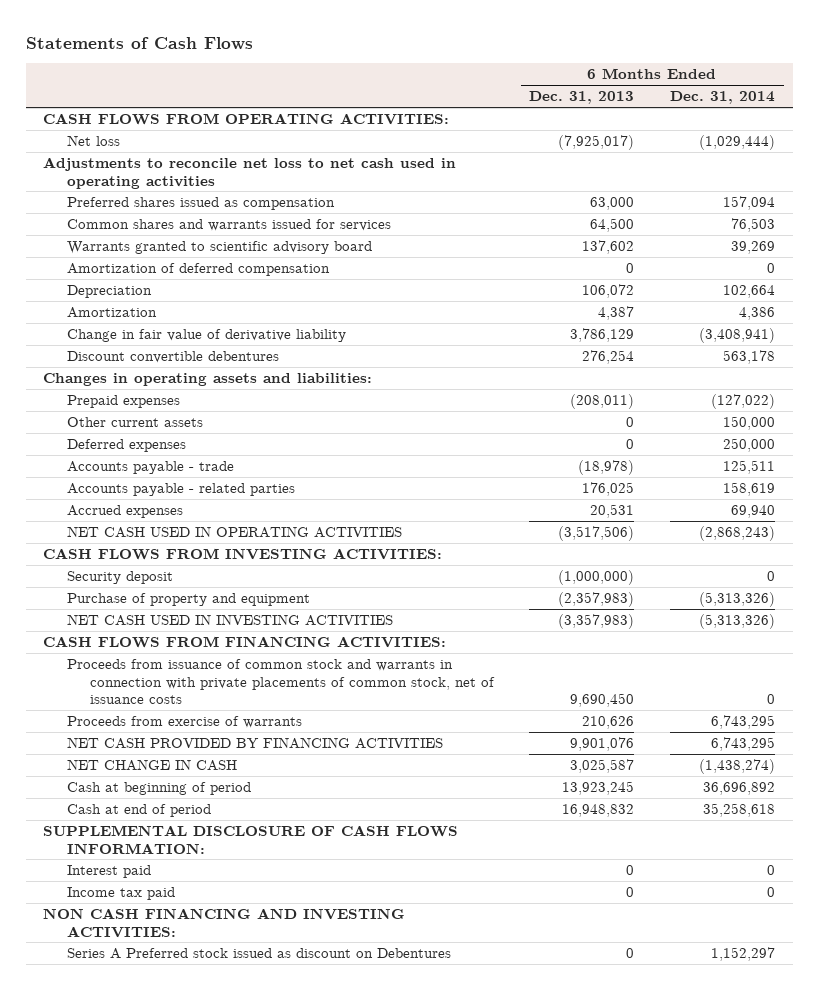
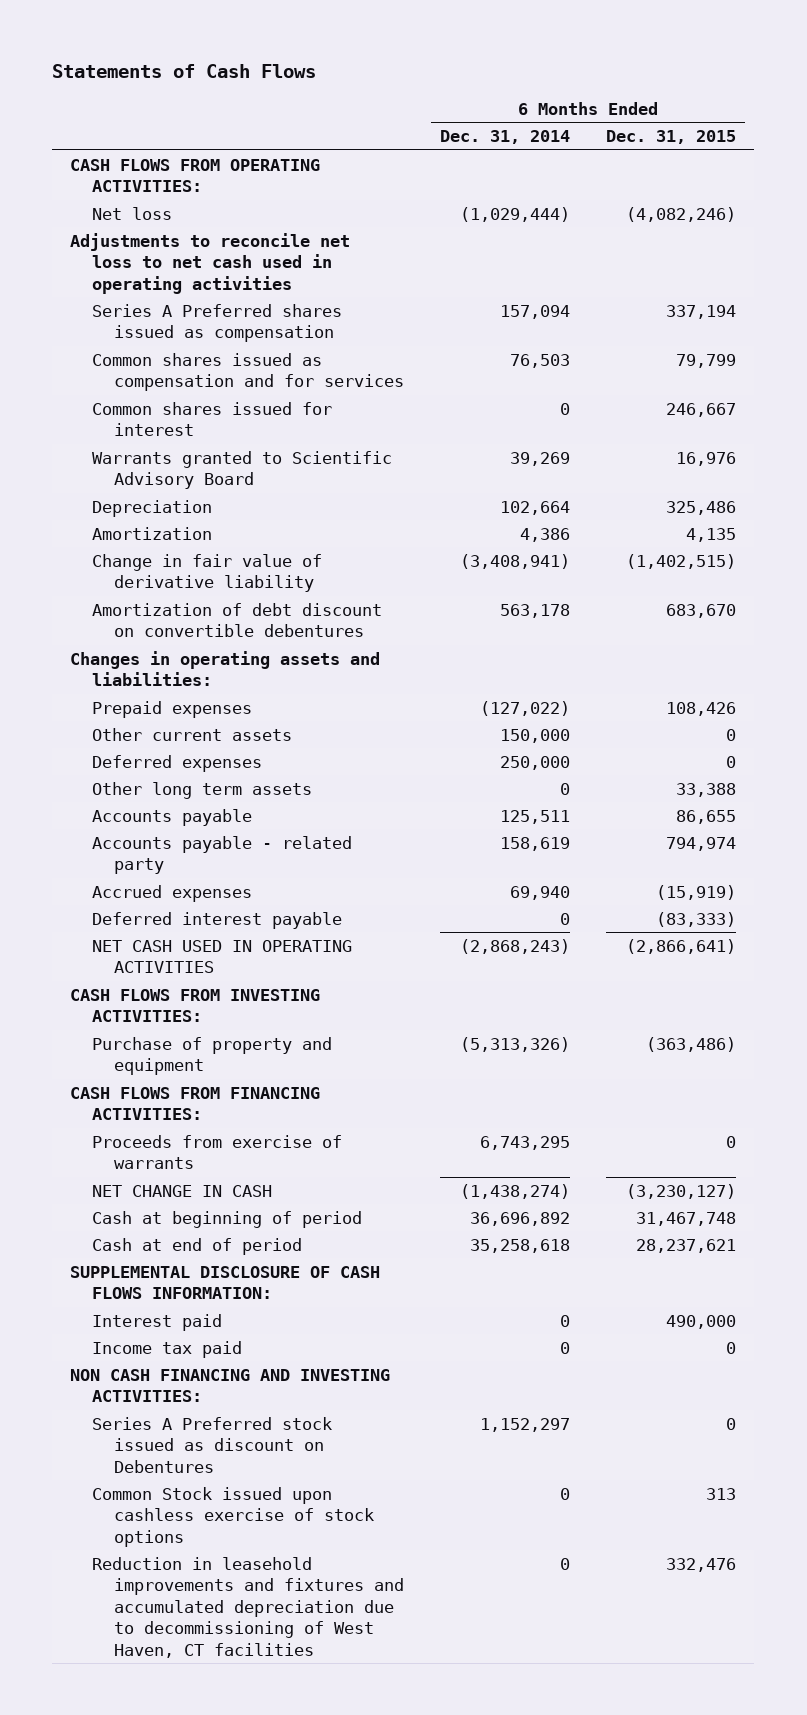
[529,91,635,105] Dec. 31, 2013 -> none
none -> [606,130,737,145] Dec. 31, 2015
[66,263,330,277] Amortization of deferred compensation -> none
[66,197,335,211] Preferred shares issued as compensation -> [92,303,343,343] Series A Preferred shares issued as compensation
[66,219,391,232] Common shares and warrants issued for services -> [92,352,405,392] Common shares issued as compensation and for services
none -> [92,401,333,437] Common shares issued for interest
[66,241,372,255] Warrants granted to scientific advisory board -> [92,450,393,490] Warrants granted to Scientific Advisory Board
[66,351,279,364] Discount convertible debentures -> [92,602,383,638] Amortization of debt discount on convertible debentures
none -> [92,781,313,799] Other long term assets
[66,461,234,475] Accounts payable - trade -> [92,808,253,826] Accounts payable
[66,483,295,497] Accounts payable - related parties -> [92,835,353,875] Accounts payable - related party
none -> [92,911,343,929] Deferred interest payable
[66,571,173,585] Security deposit -> none
[66,614,393,627] NET CASH USED IN INVESTING ACTIVITIES -> none
[66,659,495,705] Proceeds from issuance of common stock and warrants in connection with private placements of common stock, net of issuance costs -> none
[66,737,443,750] NET CASH PROVIDED BY FINANCING ACTIVITIES -> none
none -> [92,1486,375,1547] Common Stock issued upon cashless exercise of stock options
none -> [92,1556,405,1658] Reduction in leasehold improvements and fixtures and accumulated depreciation due to decommissioning of West Haven, CT facilities

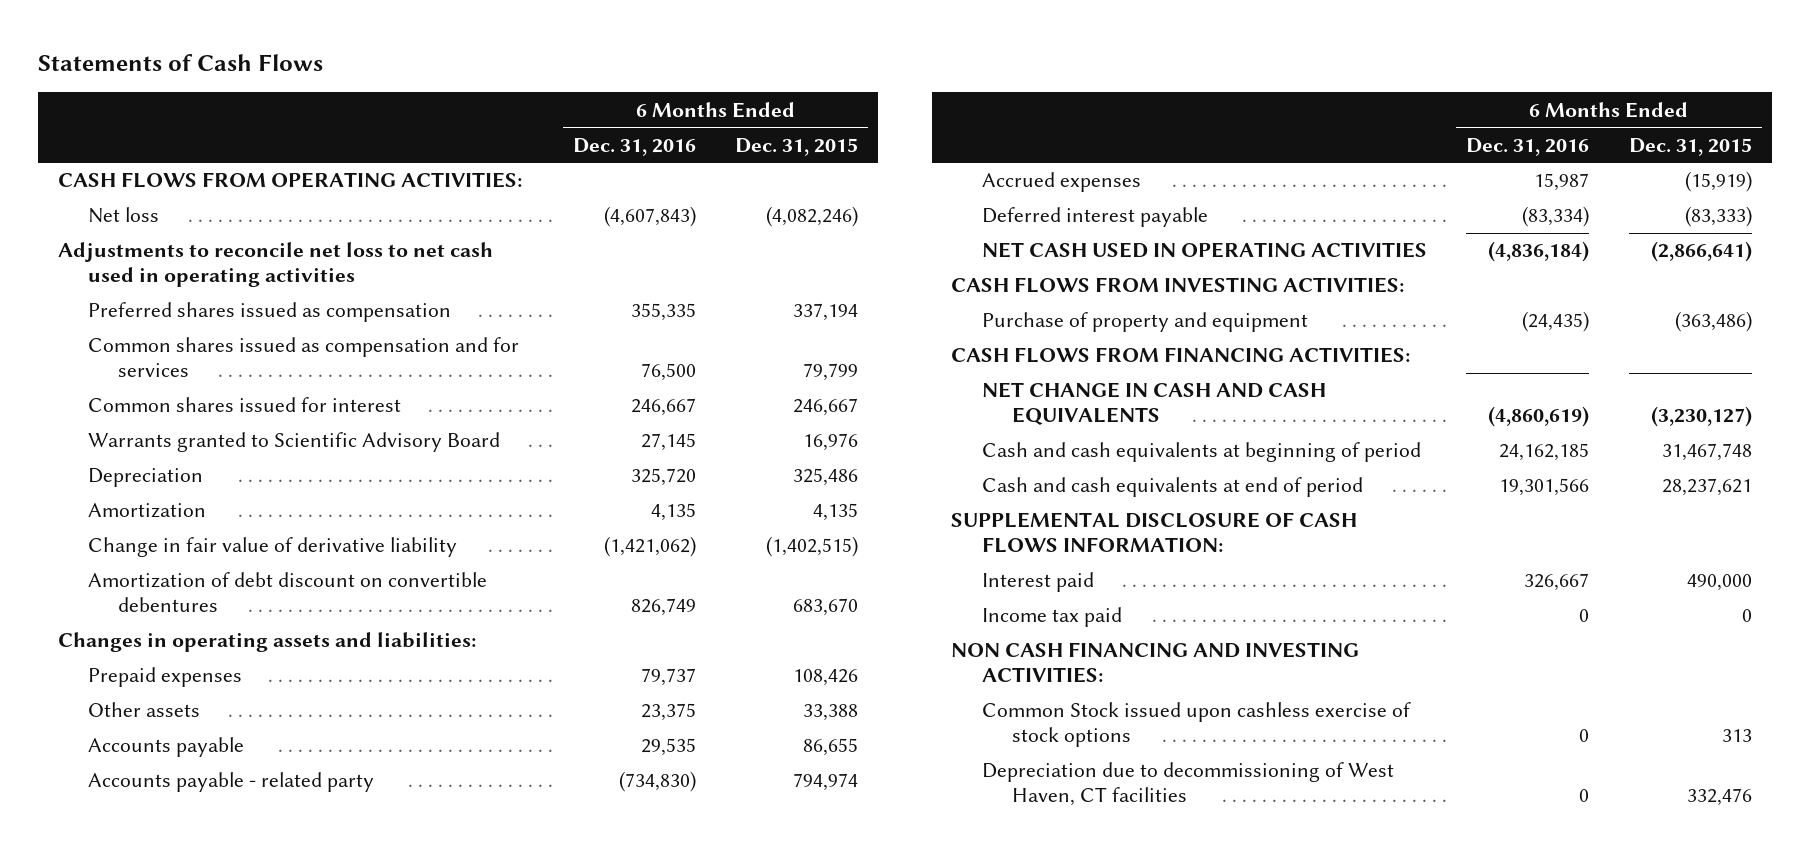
[440,130,571,145] Dec. 31, 2014 -> none
none -> [572,137,696,156] Dec. 31, 2016
[92,303,343,343] Series A Preferred shares issued as compensation -> [88,302,452,323] Preferred shares issued as compensation
[92,727,293,741] Other current assets -> none
[92,754,263,772] Deferred expenses -> none
[92,781,313,799] Other long term assets -> [88,702,201,718] Other assets
[92,1134,343,1170] Proceeds from exercise of warrants -> none
[92,1184,273,1197] NET CHANGE IN CASH -> [981,382,1326,426] NET CHANGE IN CASH AND CASH EQUIVALENTS
[92,1210,363,1228] Cash at beginning of period -> [981,442,1421,463] Cash and cash equivalents at beginning of period
[92,1237,303,1255] Cash at end of period -> [981,477,1363,498] Cash and cash equivalents at end of period
[92,1416,333,1473] Series A Preferred stock issued as discount on Debentures -> none
[92,1556,405,1658] Reduction in leasehold improvements and fixtures and accumulated depreciation due to decommissioning of West Haven, CT facilities -> [981,762,1394,807] Depreciation due to decommissioning of West Haven, CT facilities

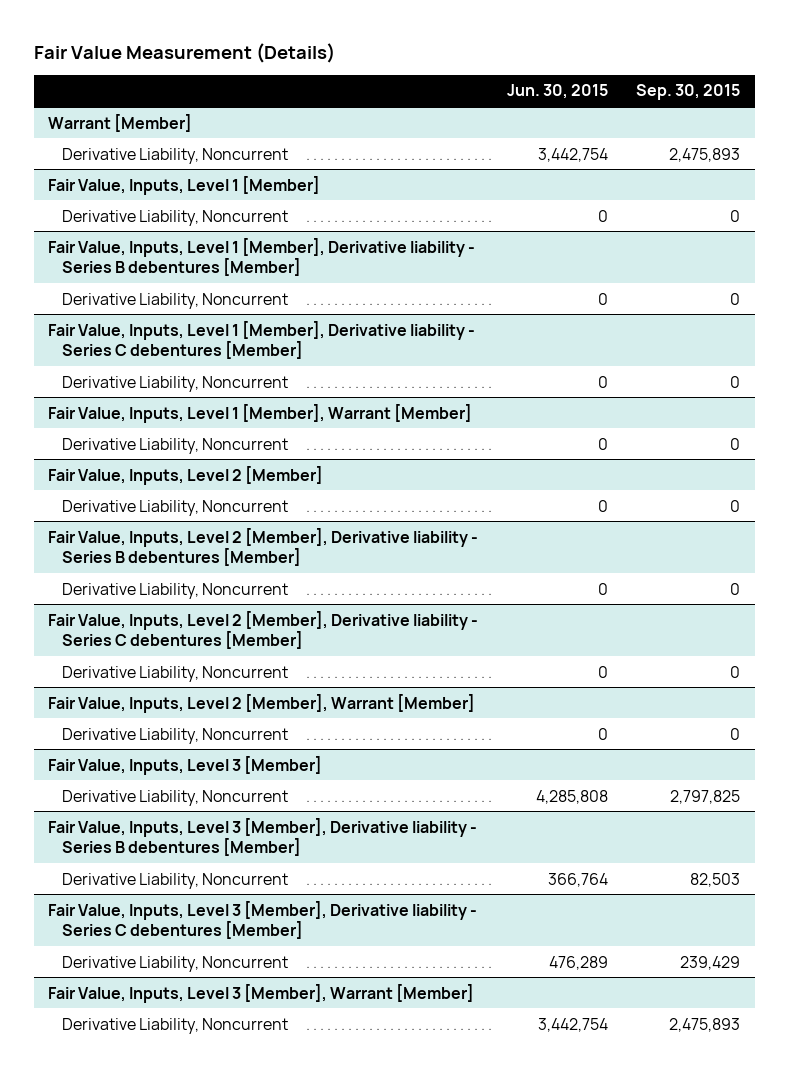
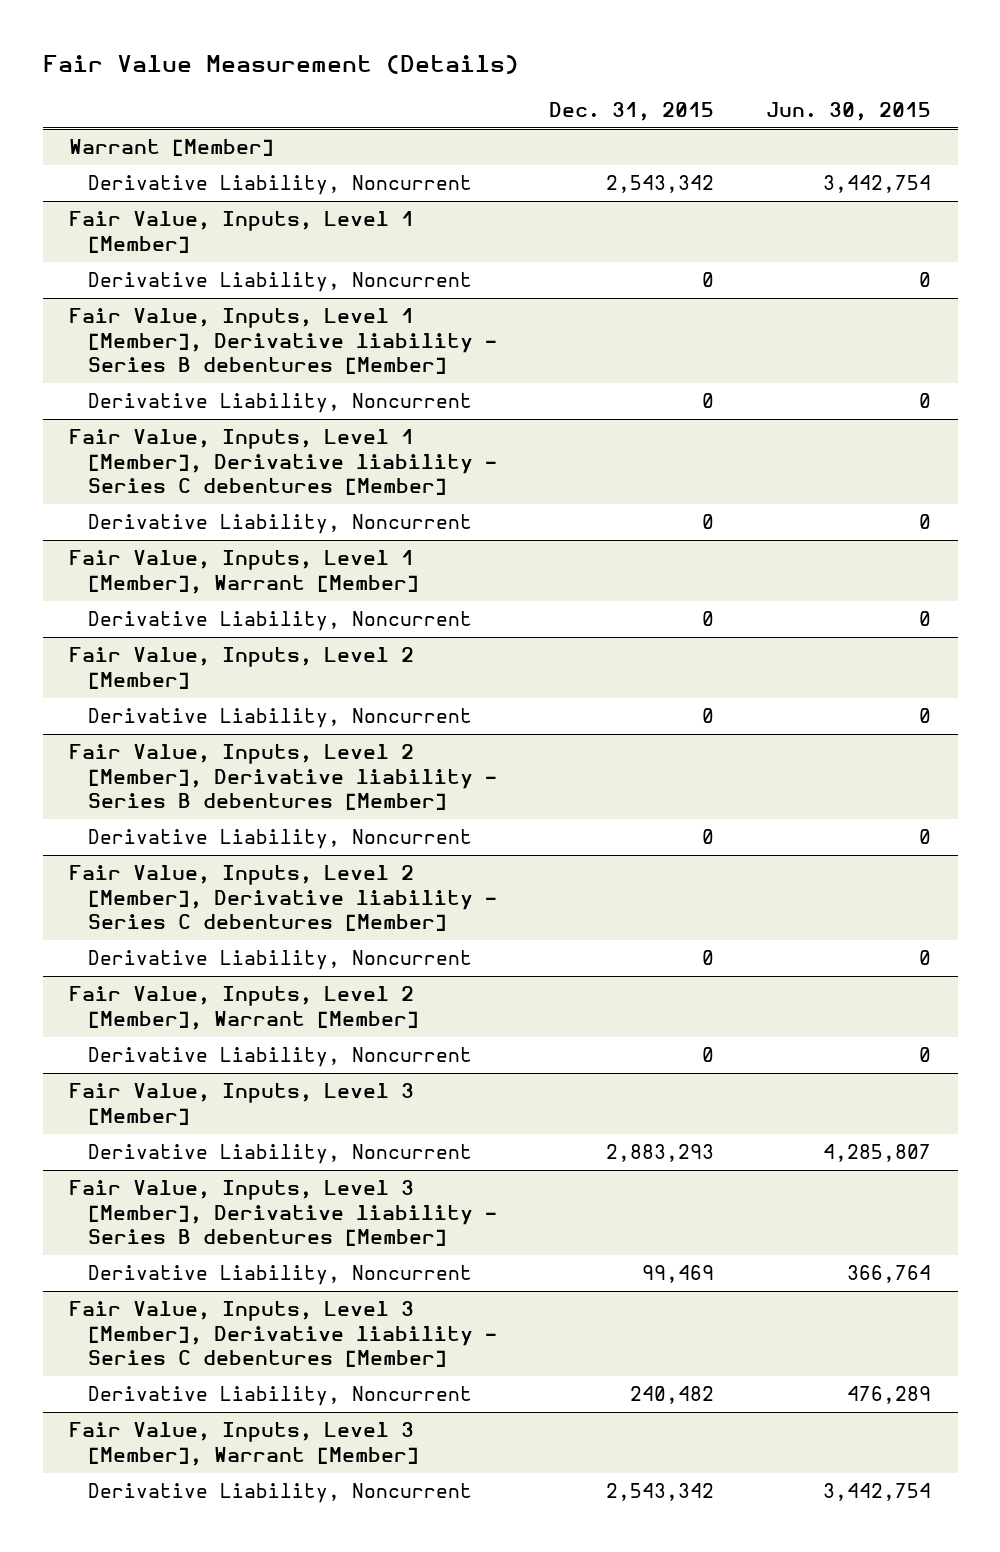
[636,84,741,101] Sep. 30, 2015 -> none
none -> [549,101,715,121] Dec. 31, 2015
[535,789,608,804] 4,285,808 -> [823,1144,932,1163] 4,285,807

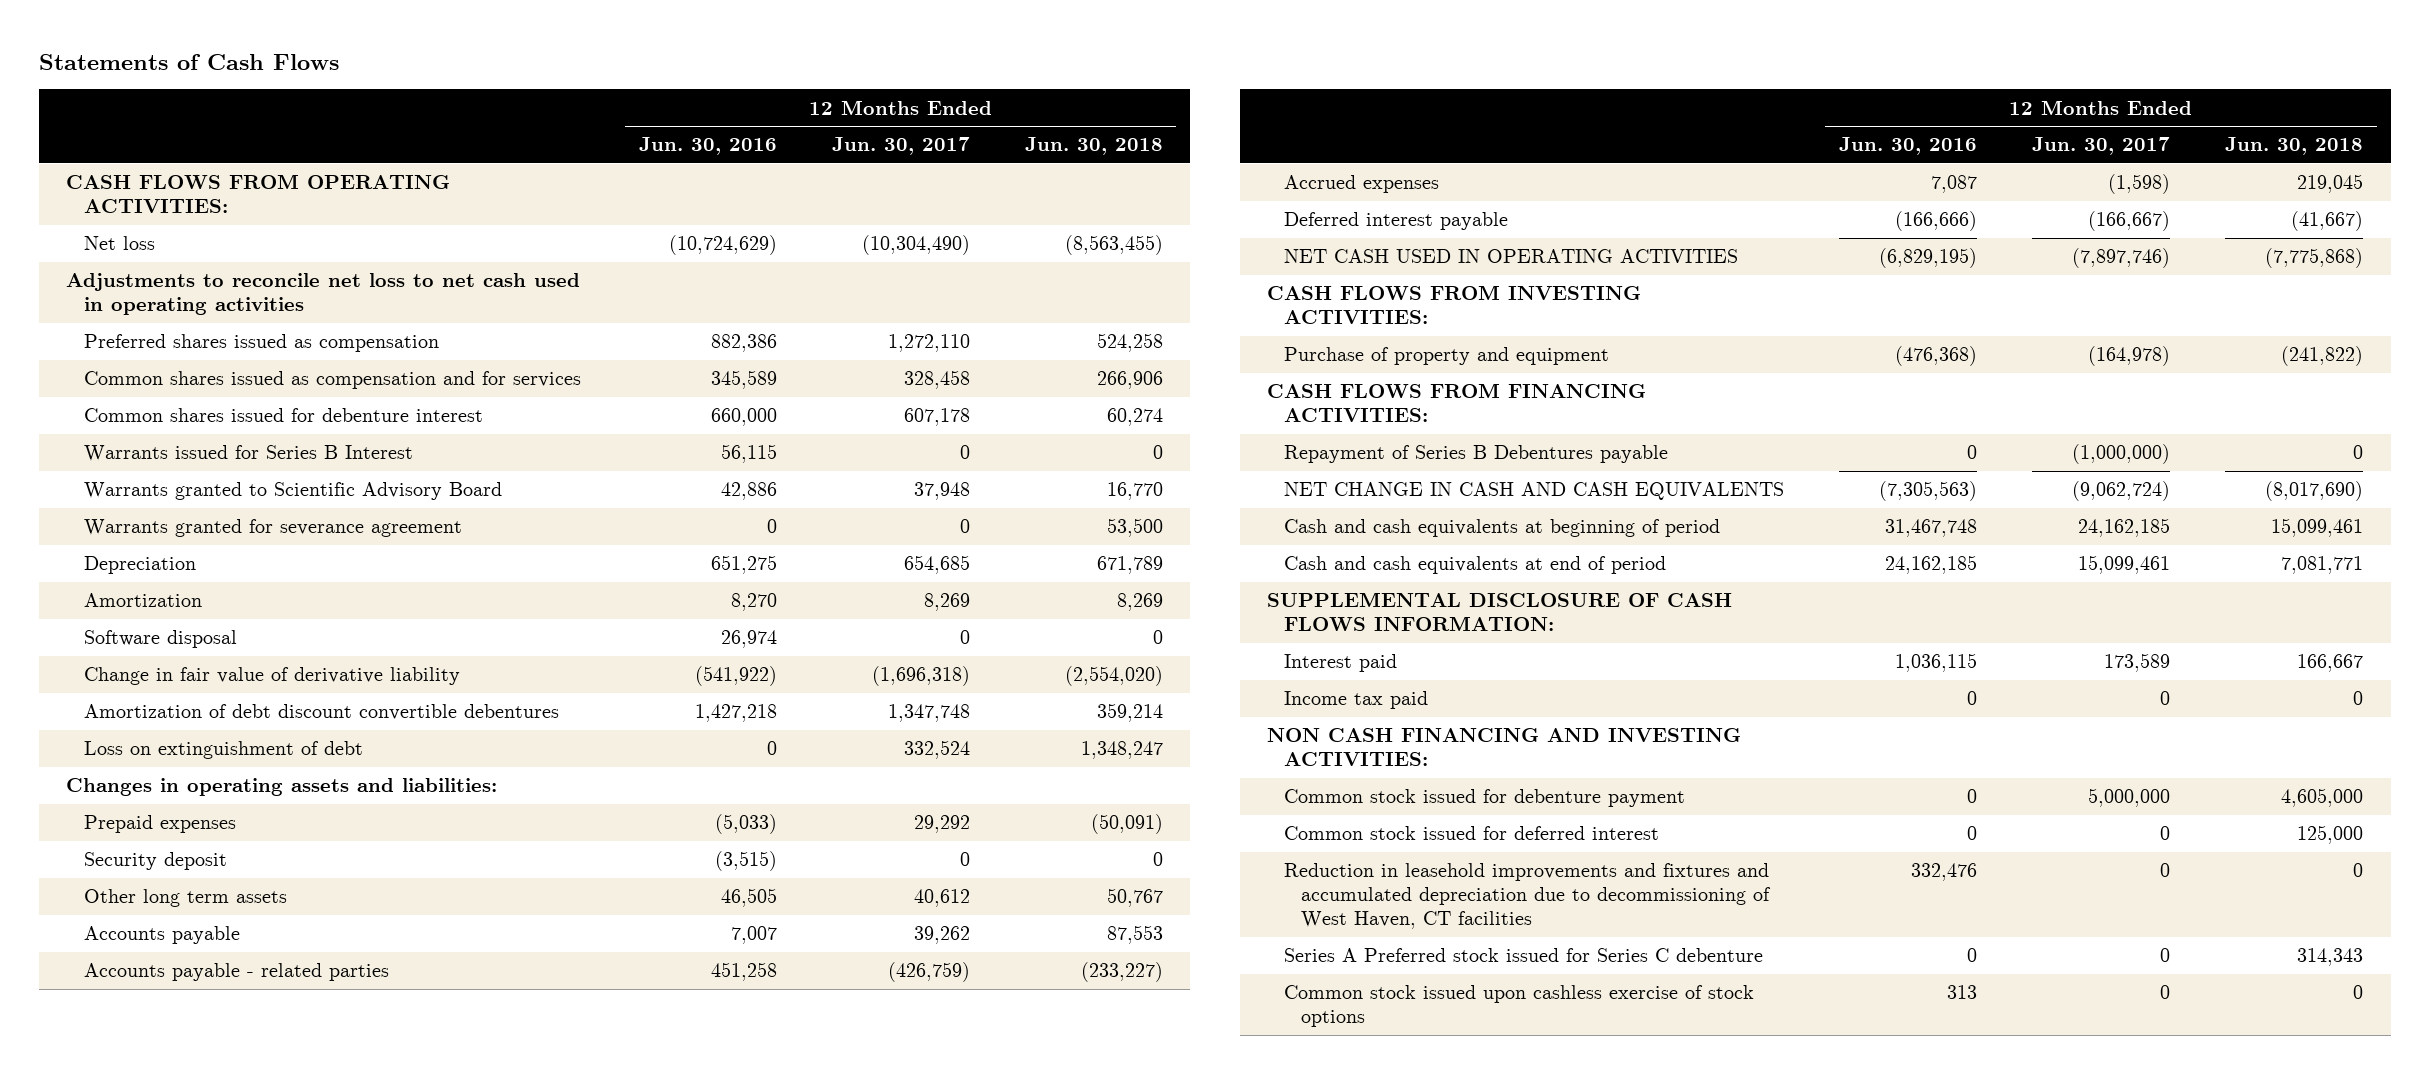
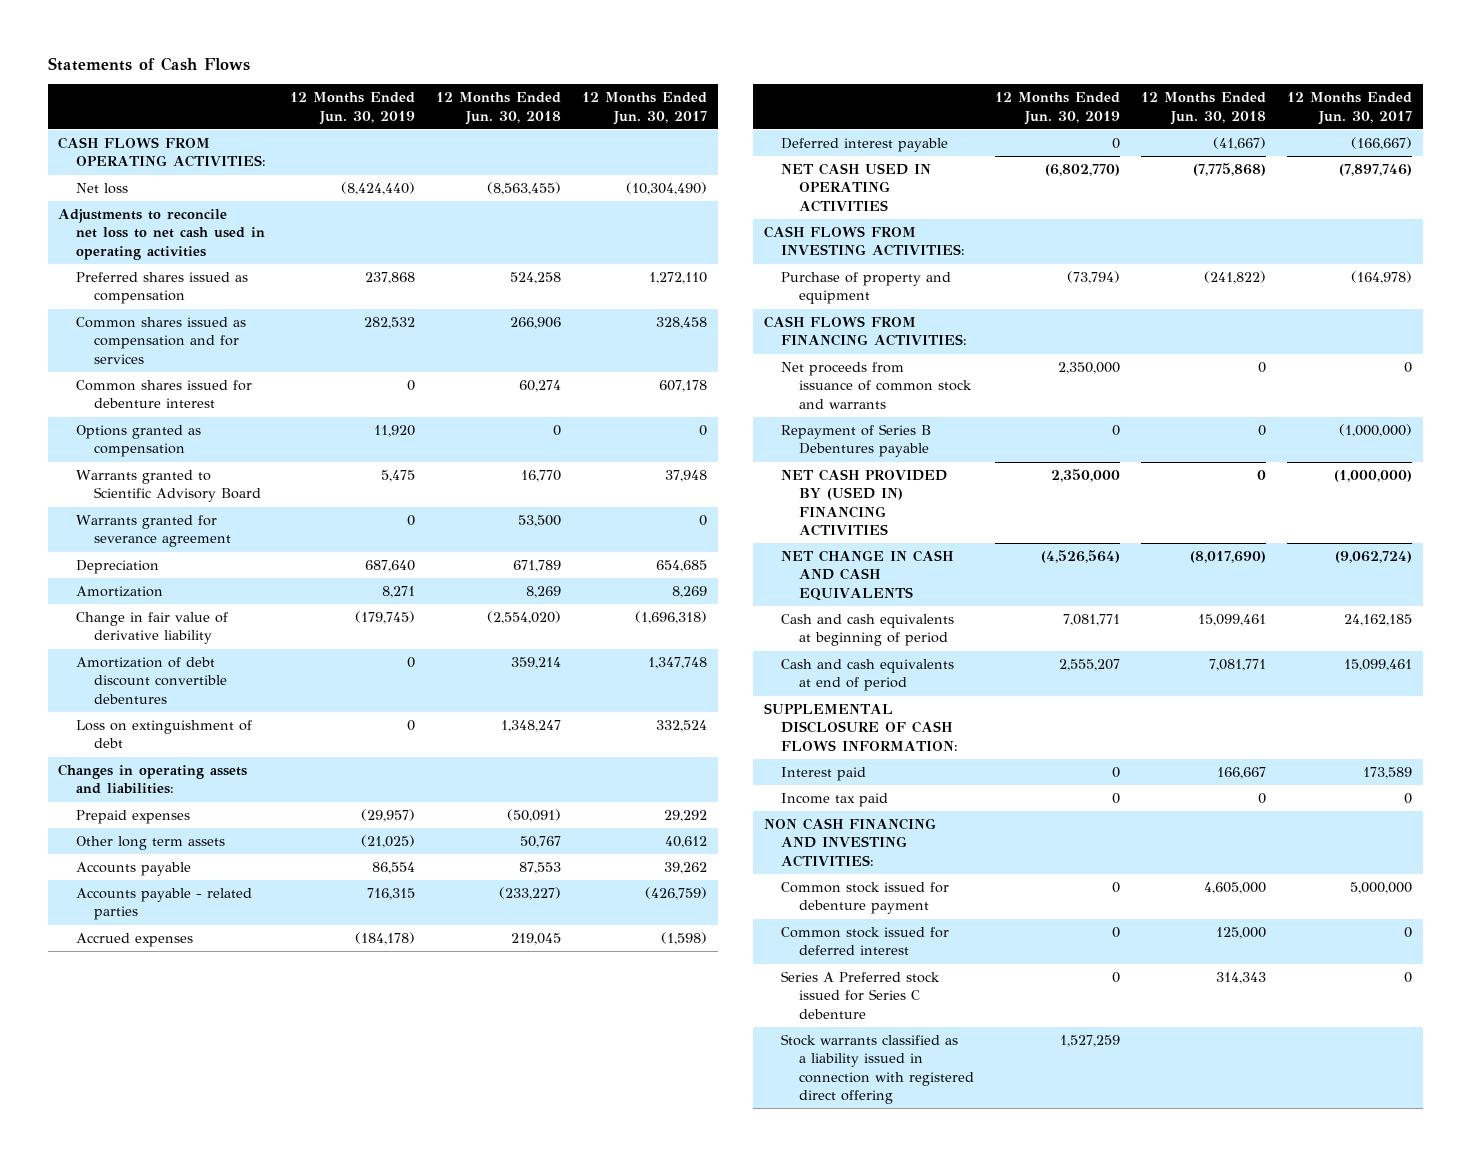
[638,137,777,156] Jun. 30, 2016 -> none
none -> [289,92,415,125] 12 Months Ended Jun. 30, 2019
[83,445,413,463] Warrants issued for Series B Interest -> none
none -> [76,425,202,458] Options granted as compensation
[83,630,237,649] Software disposal -> none
[83,852,227,871] Security deposit -> none
none -> [781,362,973,409] Net proceeds from issuance of common stock and warrants
none -> [781,469,948,537] NET CASH PROVIDED BY (USED IN) FINANCING ACTIVITIES
[1284,863,1772,930] Reduction in leasehold improvements and fixtures and accumulated depreciation due to decommissioning of West Haven, CT facilities -> none
[1284,985,1755,1028] Common stock issued upon cashless exercise of stock options -> none
none -> [781,1034,975,1105] Stock warrants classified as a liability issued in connection with registered direct offering

